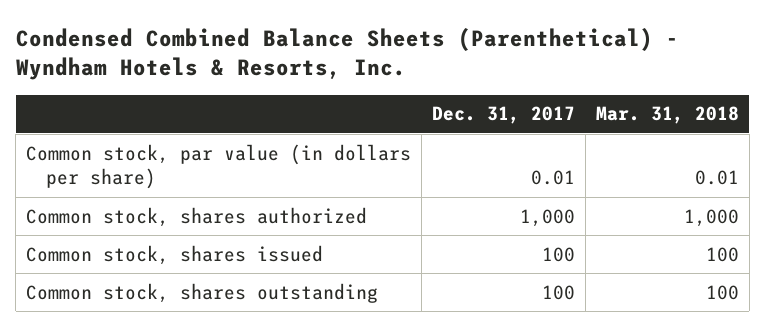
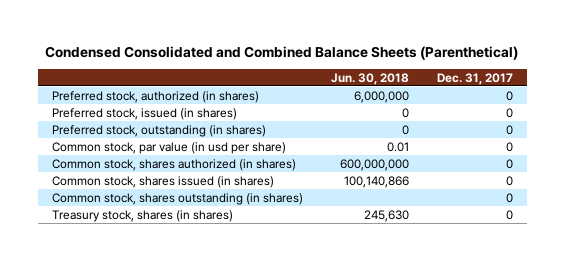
[15,27,679,81] Condensed Combined Balance Sheets (Parenthetical) - Wyndham Hotels & Resorts, Inc. -> [45,45,519,60] Condensed Consolidated and Combined Balance Sheets (Parenthetical)
[595,106,739,125] Mar. 31, 2018 -> none
none -> [330,72,409,85] Jun. 30, 2018
none -> [51,90,259,103] Preferred stock, authorized (in shares)
none -> [51,107,237,120] Preferred stock, issued (in shares)
none -> [51,124,266,137] Preferred stock, outstanding (in shares)
[26,143,412,190] Common stock, par value (in dollars per share) -> [51,141,286,154] Common stock, par value (in usd per share)
[530,170,575,186] 0.01 -> [505,141,513,152] 0
[26,206,368,227] Common stock, shares authorized -> [51,158,296,171] Common stock, shares authorized (in shares)
[519,208,575,227] 1,000 -> [505,158,513,169] 0
[26,244,324,265] Common stock, shares issued -> [51,175,274,188] Common stock, shares issued (in shares)
[541,246,575,262] 100 -> [505,175,513,186] 0
[26,282,379,303] Common stock, shares outstanding -> [51,192,303,205] Common stock, shares outstanding (in shares)
[541,284,575,300] 100 -> [505,192,513,203] 0
none -> [51,209,233,222] Treasury stock, shares (in shares)

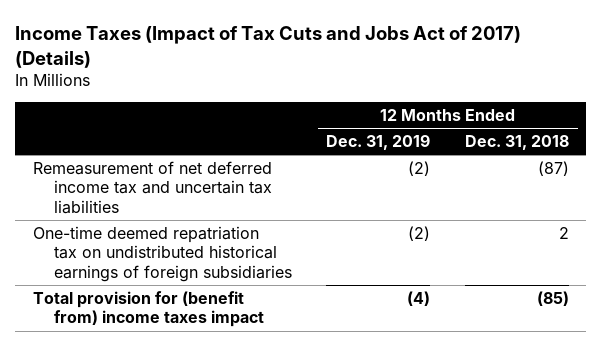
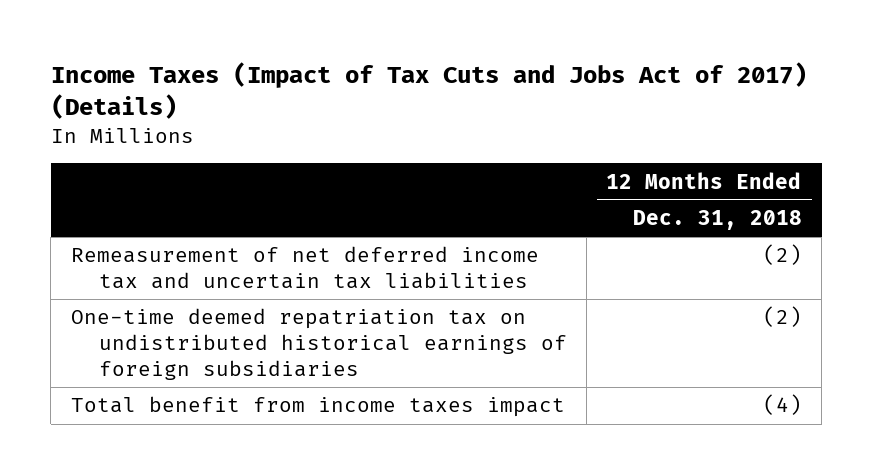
[326,134,431,151] Dec. 31, 2019 -> none
[537,160,569,176] (87) -> [762,244,802,266] (2)
[558,226,569,239] 2 -> [762,306,802,328] (2)
[32,290,264,328] Total provision for (benefit from) income taxes impact -> [70,396,565,418] Total benefit from income taxes impact
[536,290,569,306] (85) -> [762,394,802,416] (4)

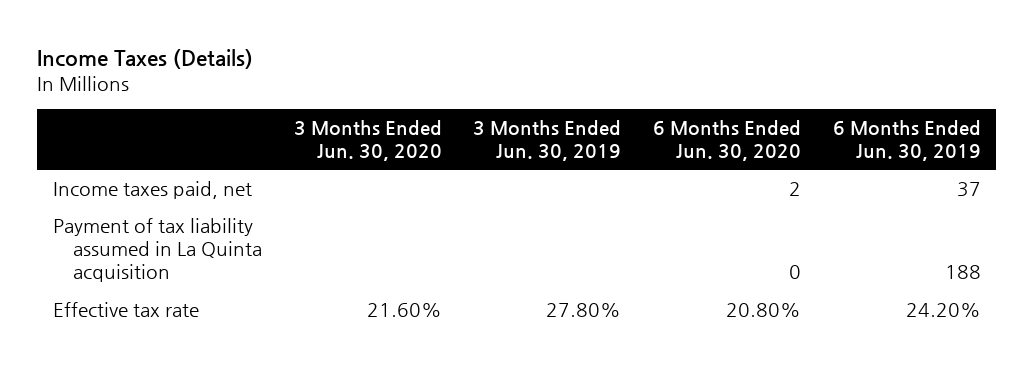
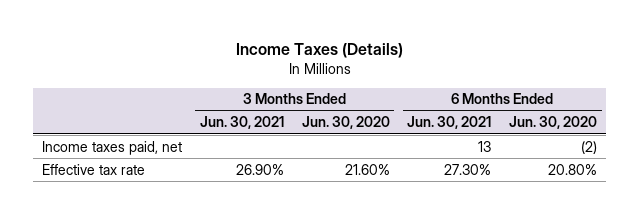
[473,120,622,162] 3 Months Ended Jun. 30, 2019 -> none
[832,120,981,162] 6 Months Ended Jun. 30, 2019 -> none
none -> [199,116,284,130] Jun. 30, 2021
none -> [407,116,492,130] Jun. 30, 2021
[52,218,262,283] Payment of tax liability assumed in La Quinta acquisition -> none
[788,182,801,197] 2 -> [581,140,598,154] (2)

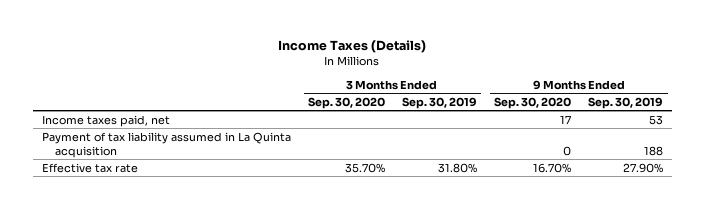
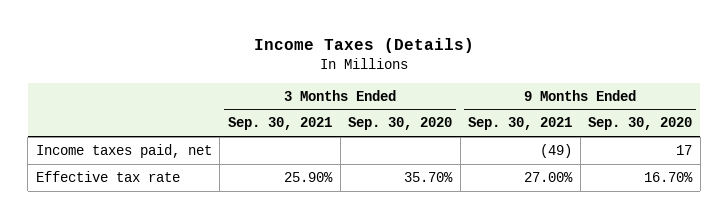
[401,96,477,109] Sep. 30, 2019 -> none
[588,96,664,109] Sep. 30, 2019 -> none
none -> [228,117,333,131] Sep. 30, 2021
none -> [468,117,573,131] Sep. 30, 2021
[41,131,291,158] Payment of tax liability assumed in La Quinta acquisition -> none

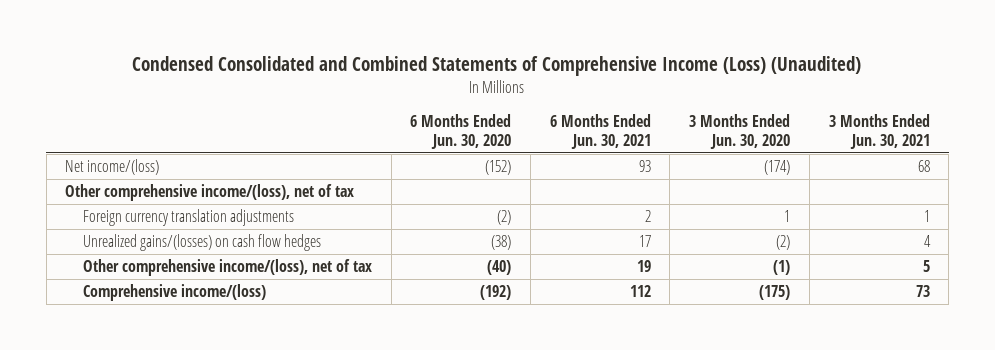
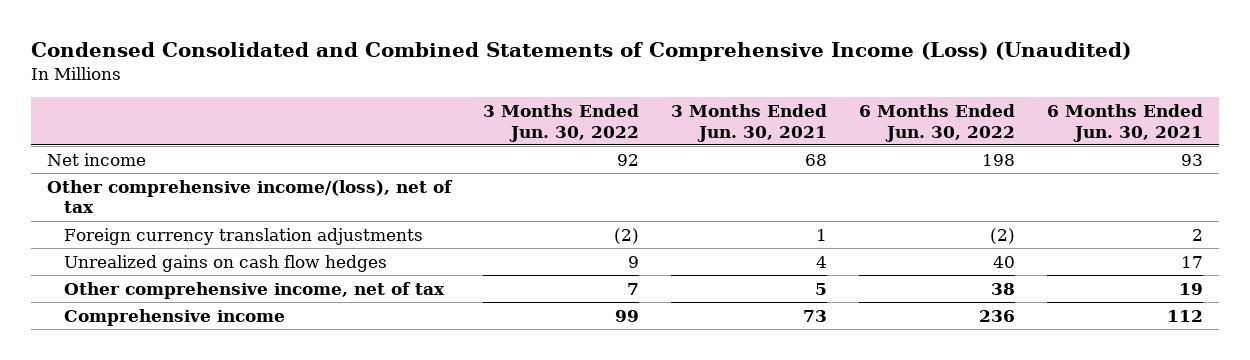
[410,114,512,149] 6 Months Ended Jun. 30, 2020 -> none
[689,114,791,149] 3 Months Ended Jun. 30, 2020 -> none
none -> [482,104,639,142] 3 Months Ended Jun. 30, 2022
none -> [859,104,1016,142] 6 Months Ended Jun. 30, 2022
[65,159,160,176] Net income/(loss) -> [46,152,146,166] Net income
[82,234,321,252] Unrealized gains/(losses) on cash flow hedges -> [63,254,387,272] Unrealized gains on cash flow hedges
[82,259,372,277] Other comprehensive income/(loss), net of tax -> [63,281,445,299] Other comprehensive income, net of tax
[82,284,266,302] Comprehensive income/(loss) -> [63,308,285,326] Comprehensive income

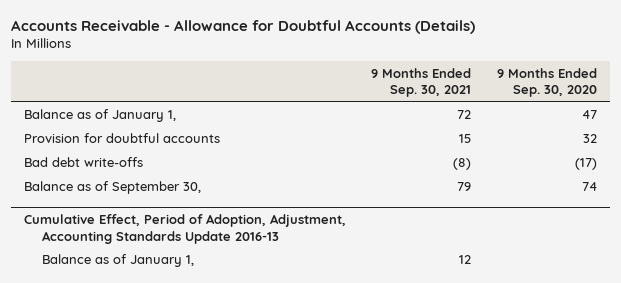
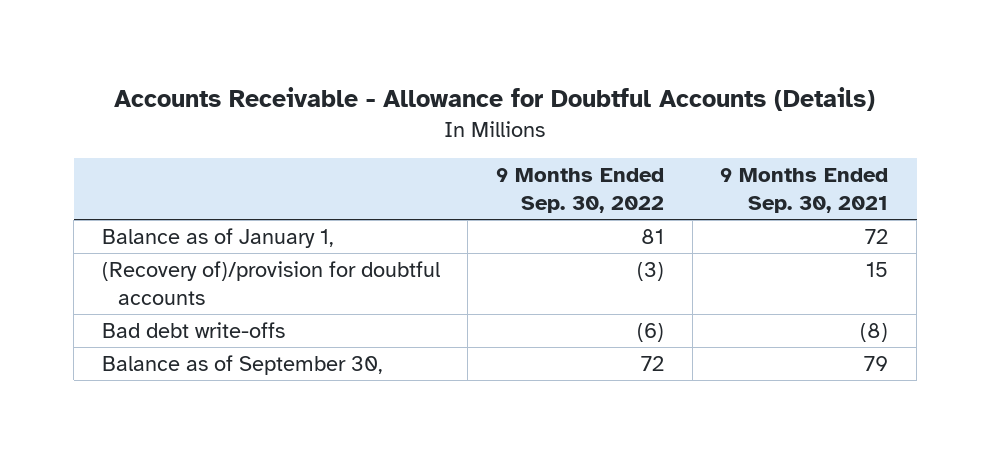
[496,67,597,98] 9 Months Ended Sep. 30, 2020 -> none
none -> [496,168,665,213] 9 Months Ended Sep. 30, 2022
[23,133,220,144] Provision for doubtful accounts -> [101,260,440,305] (Recovery of)/provision for doubtful accounts
[23,213,346,244] Cumulative Effect, Period of Adoption, Adjustment, Accounting Standards Update 2016-13 -> none
[41,254,194,268] Balance as of January 1, -> none

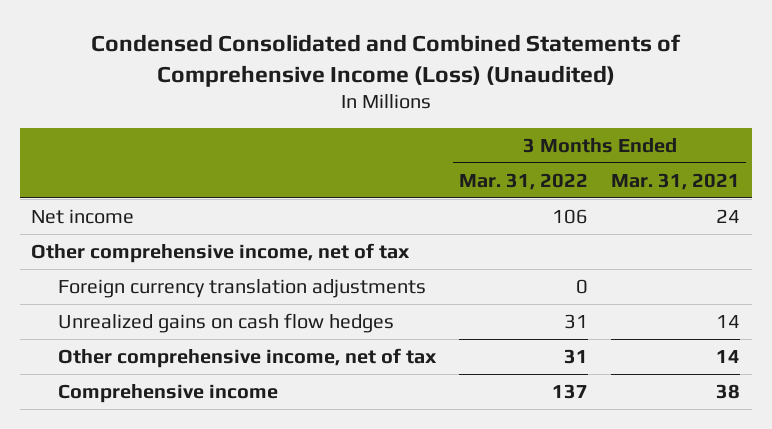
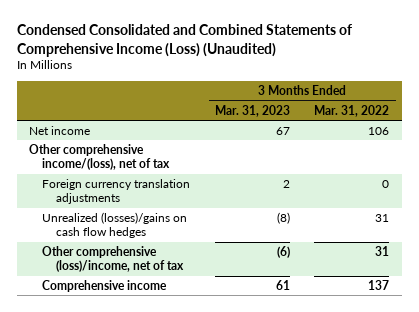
[611,172,741,190] Mar. 31, 2021 -> none
none -> [214,104,290,117] Mar. 31, 2023
[31,242,411,263] Other comprehensive income, net of tax -> [29,143,171,171] Other comprehensive income/(loss), net of tax
[57,312,394,333] Unrealized gains on cash flow hedges -> [42,211,188,239] Unrealized (losses)/gains on cash flow hedges
[57,347,437,368] Other comprehensive income, net of tax -> [42,245,184,273] Other comprehensive (loss)/income, net of tax

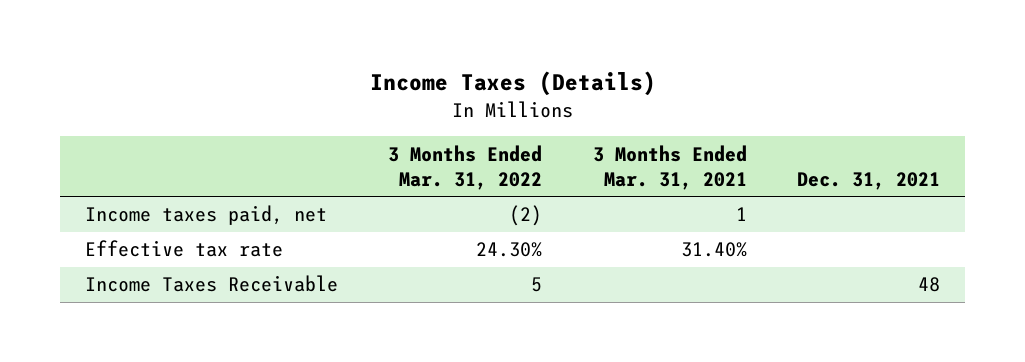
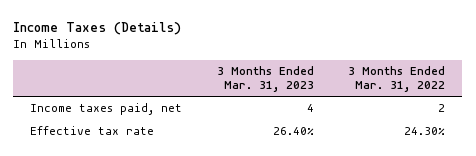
[592,144,747,190] 3 Months Ended Mar. 31, 2021 -> none
[797,171,941,190] Dec. 31, 2021 -> none
none -> [216,66,314,93] 3 Months Ended Mar. 31, 2023
[509,205,543,227] (2) -> [438,104,446,113] 2
[84,275,338,293] Income Taxes Receivable -> none

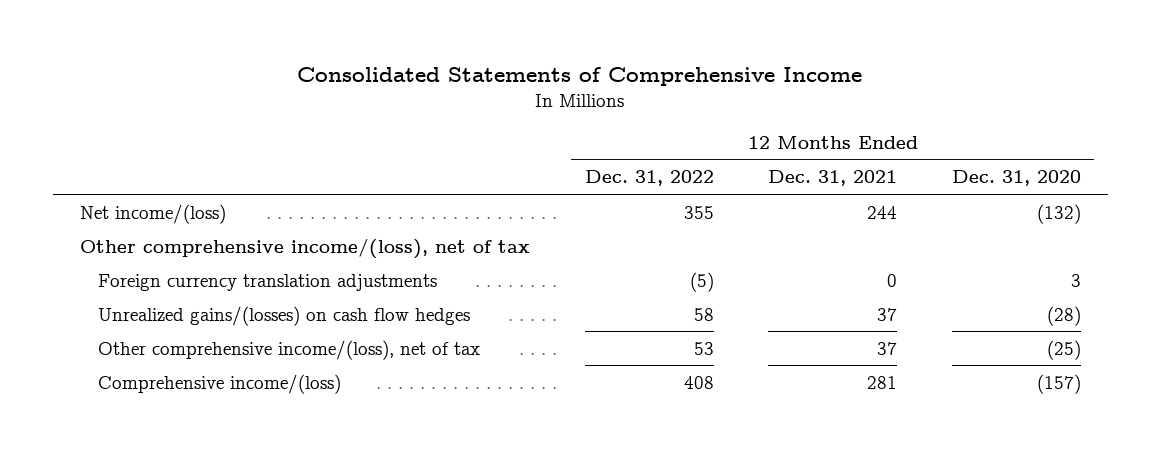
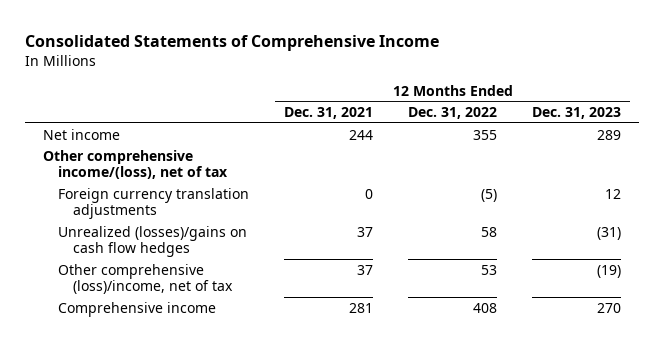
[951,170,1081,187] Dec. 31, 2020 -> none
none -> [532,107,622,120] Dec. 31, 2023
[80,203,227,224] Net income/(loss) -> [42,128,120,140] Net income
[98,305,471,326] Unrealized gains/(losses) on cash flow hedges -> [57,225,247,258] Unrealized (losses)/gains on cash flow hedges
[98,339,481,360] Other comprehensive income/(loss), net of tax -> [57,263,234,295] Other comprehensive (loss)/income, net of tax
[98,373,342,394] Comprehensive income/(loss) -> [57,301,216,317] Comprehensive income

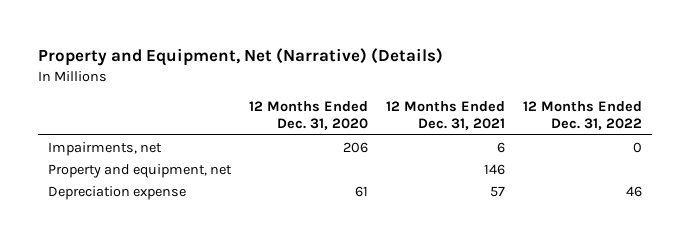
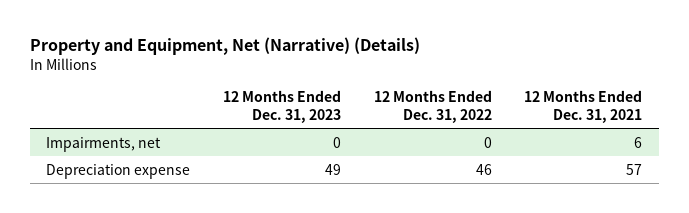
[248,101,368,131] 12 Months Ended Dec. 31, 2020 -> none
none -> [222,90,341,123] 12 Months Ended Dec. 31, 2023
[47,163,232,178] Property and equipment, net -> none

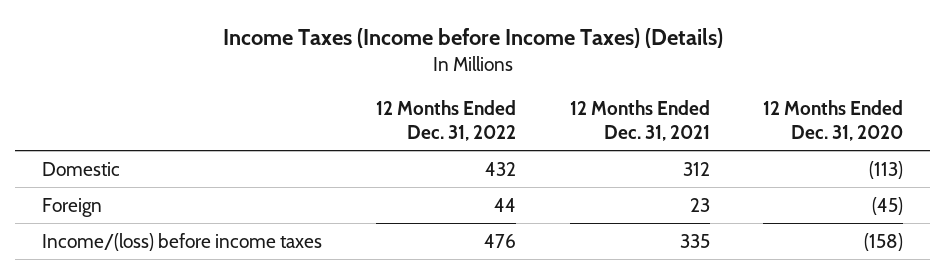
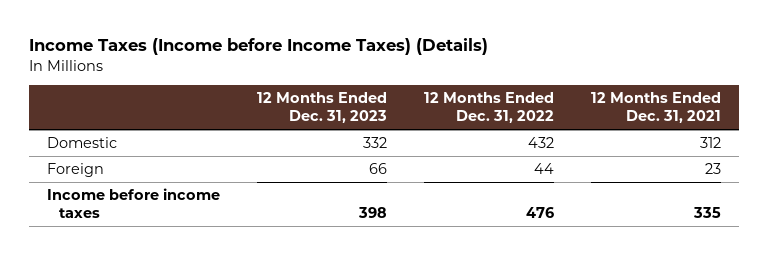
[763,99,904,141] 12 Months Ended Dec. 31, 2020 -> none
none -> [257,92,388,124] 12 Months Ended Dec. 31, 2023
[42,232,323,251] Income/(loss) before income taxes -> [47,188,221,219] Income before income taxes

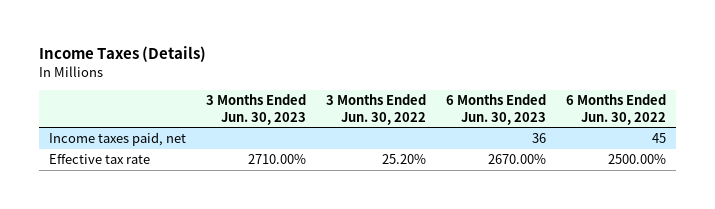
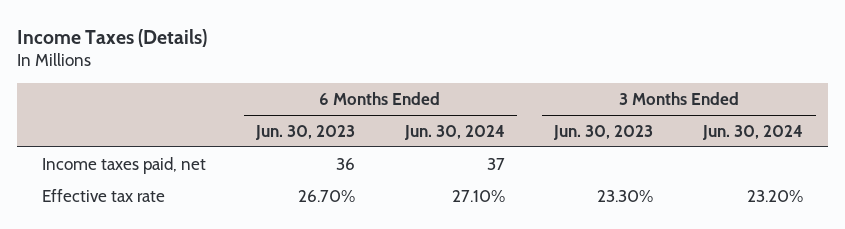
[325,93,426,125] 3 Months Ended Jun. 30, 2022 -> none
[566,93,667,125] 6 Months Ended Jun. 30, 2022 -> none
none -> [403,124,505,140] Jun. 30, 2024
none -> [702,124,804,140] Jun. 30, 2024
[247,154,306,165] 2710.00% -> [597,189,654,202] 23.30%
[488,154,547,165] 2670.00% -> [298,189,356,202] 26.70%

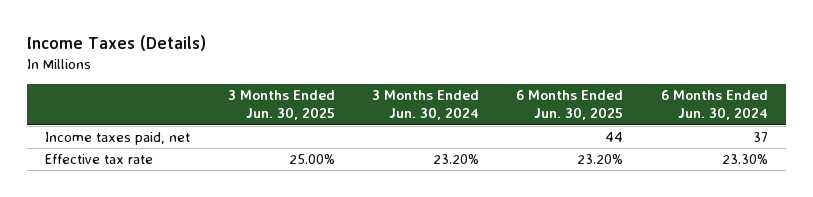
[255,124,356,140] Jun. 30, 2023 -> none
[553,124,654,140] Jun. 30, 2023 -> none
none -> [227,89,335,121] 3 Months Ended Jun. 30, 2025
none -> [516,89,624,121] 6 Months Ended Jun. 30, 2025
[451,189,505,202] 27.10% -> [721,154,768,165] 23.30%

